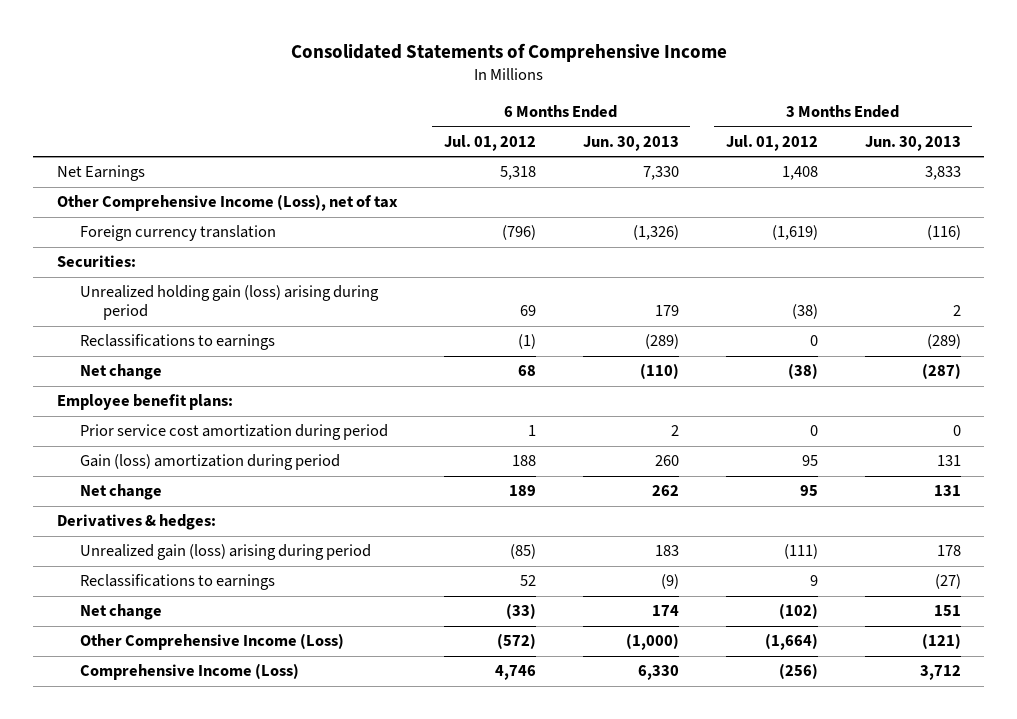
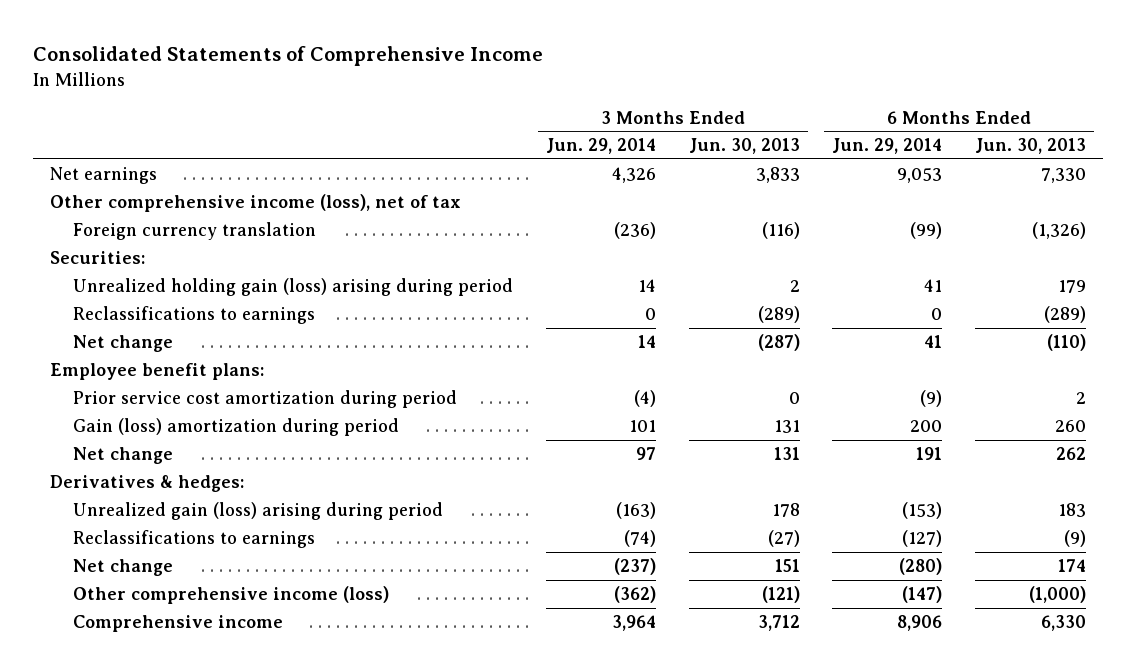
[443,134,536,151] Jul. 01, 2012 -> none
[725,134,818,151] Jul. 01, 2012 -> none
none -> [545,138,656,155] Jun. 29, 2014
none -> [832,138,943,155] Jun. 29, 2014
[56,165,145,182] Net Earnings -> [49,167,157,185] Net earnings
[56,194,398,212] Other Comprehensive Income (Loss), net of tax -> [49,194,461,213] Other comprehensive income (loss), net of tax
[79,633,344,651] Other Comprehensive Income (Loss) -> [73,586,390,605] Other comprehensive income (loss)
[79,663,299,681] Comprehensive Income (Loss) -> [73,615,284,633] Comprehensive income

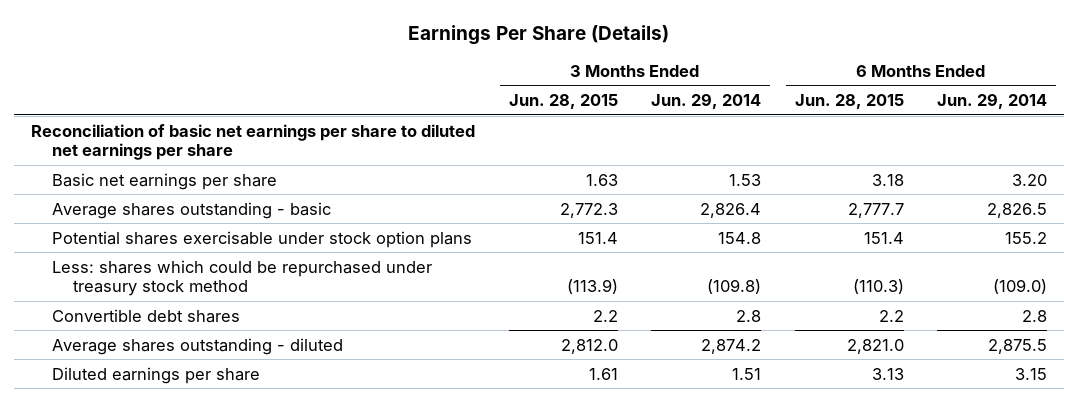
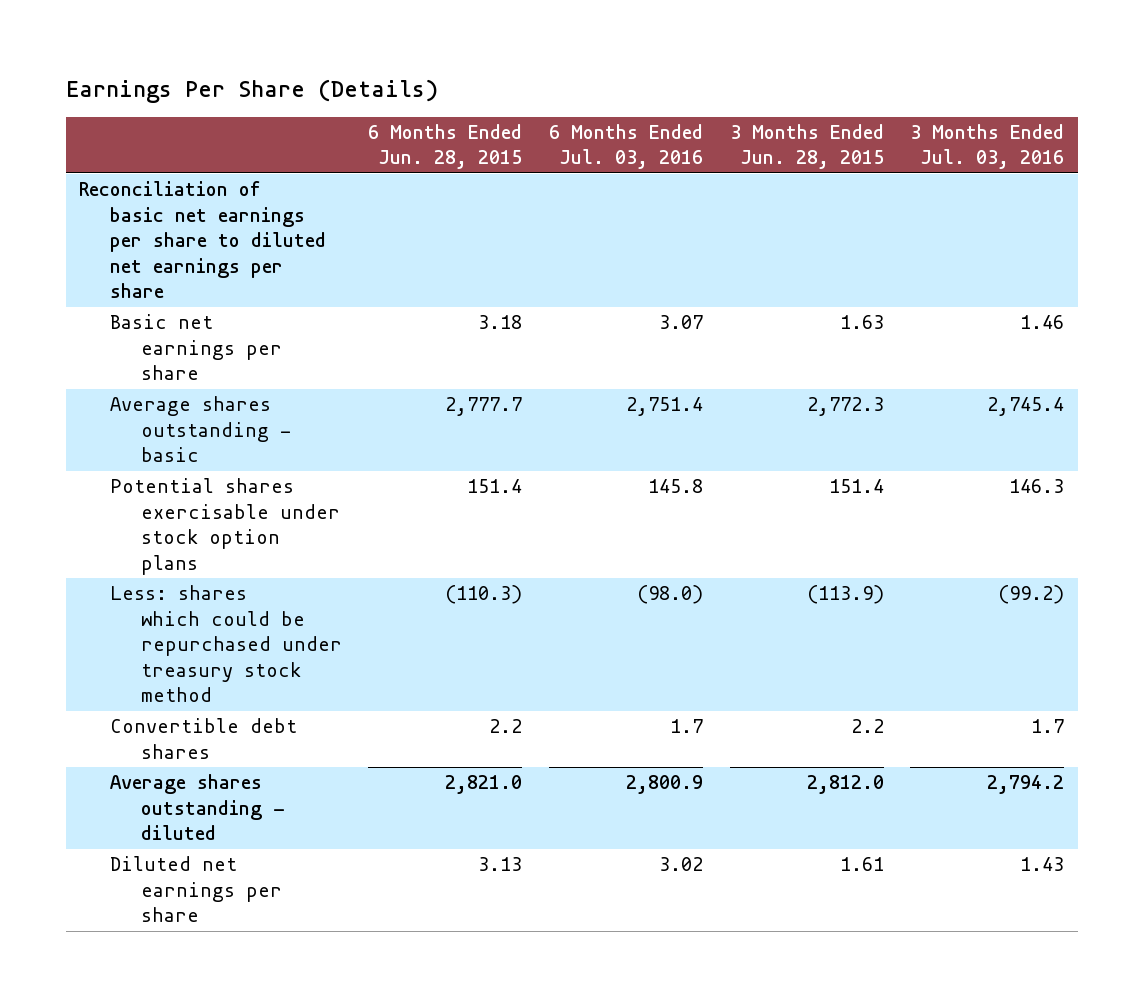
[651,93,762,110] Jun. 29, 2014 -> none
[937,93,1048,110] Jun. 29, 2014 -> none
none -> [549,123,704,170] 6 Months Ended Jul. 03, 2016
none -> [910,123,1065,170] 3 Months Ended Jul. 03, 2016
[52,366,261,384] Diluted earnings per share -> [110,856,282,923] Diluted net earnings per share

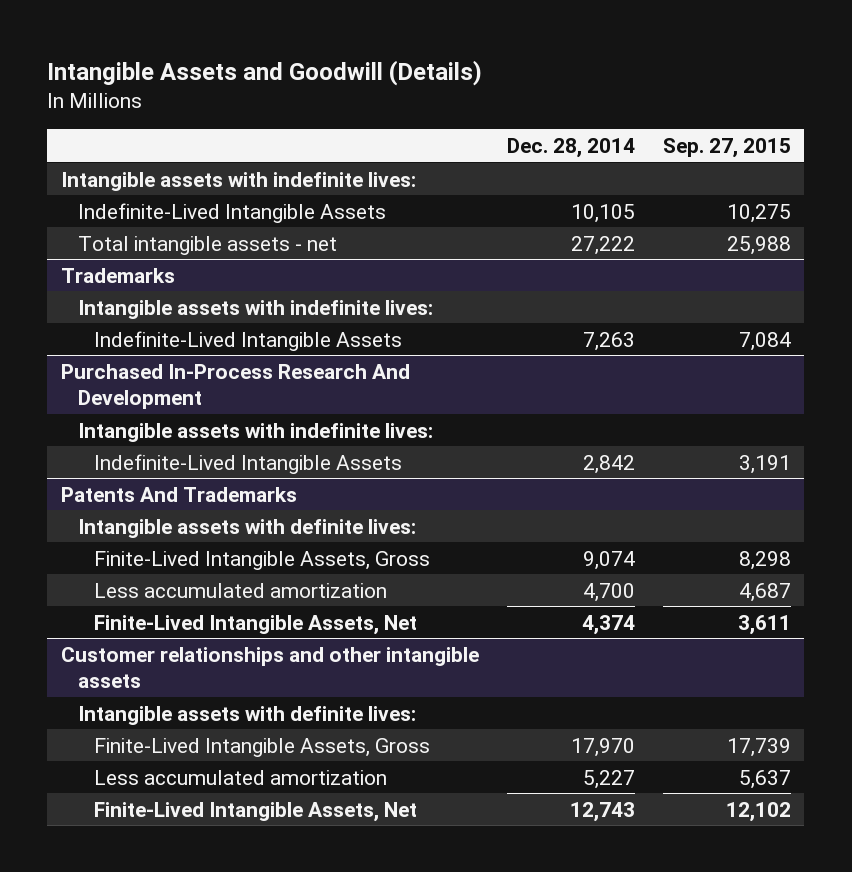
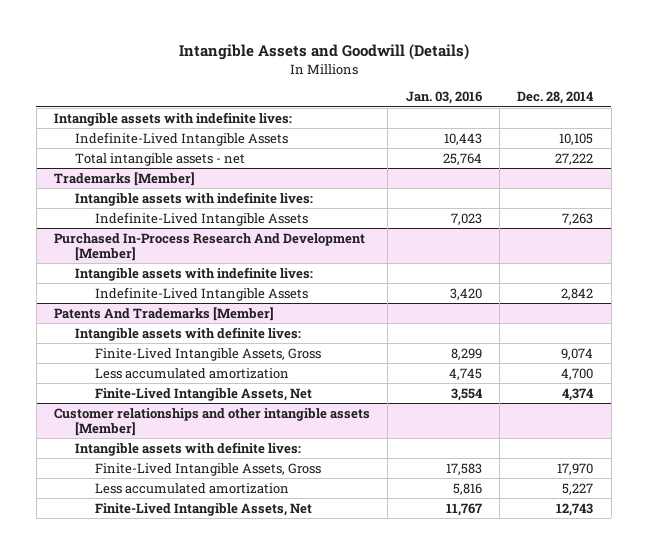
[662,137,791,158] Sep. 27, 2015 -> none
none -> [405,91,482,105] Jan. 03, 2016
[61,267,176,283] Trademarks -> [54,171,196,186] Trademarks [Member]
[61,363,411,410] Purchased In-Process Research And Development -> [54,232,366,261] Purchased In-Process Research And Development [Member]
[61,486,298,502] Patents And Trademarks -> [54,306,275,321] Patents And Trademarks [Member]
[61,646,480,689] Customer relationships and other intangible assets -> [54,407,371,436] Customer relationships and other intangible assets [Member]

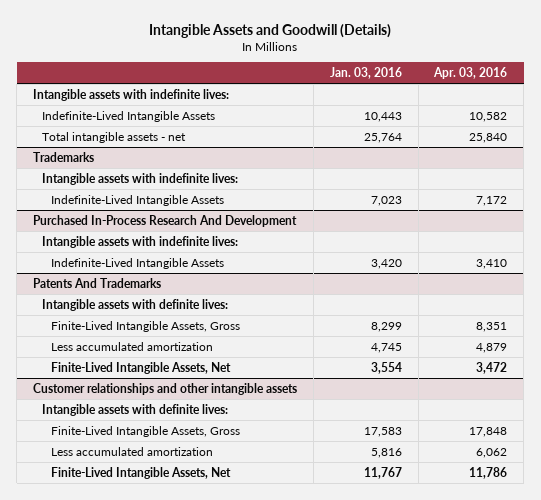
[517,91,594,105] Dec. 28, 2014 -> none
none -> [433,66,508,79] Apr. 03, 2016
[54,171,196,186] Trademarks [Member] -> [33,151,95,162] Trademarks
[54,232,366,261] Purchased In-Process Research And Development [Member] -> [33,214,298,227] Purchased In-Process Research And Development
[54,306,275,321] Patents And Trademarks [Member] -> [33,277,162,288] Patents And Trademarks
[54,407,371,436] Customer relationships and other intangible assets [Member] -> [33,382,298,395] Customer relationships and other intangible assets

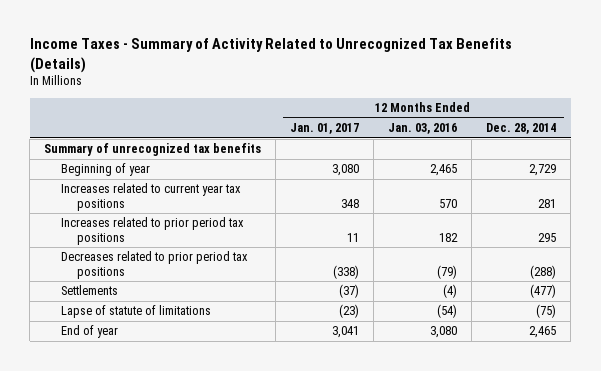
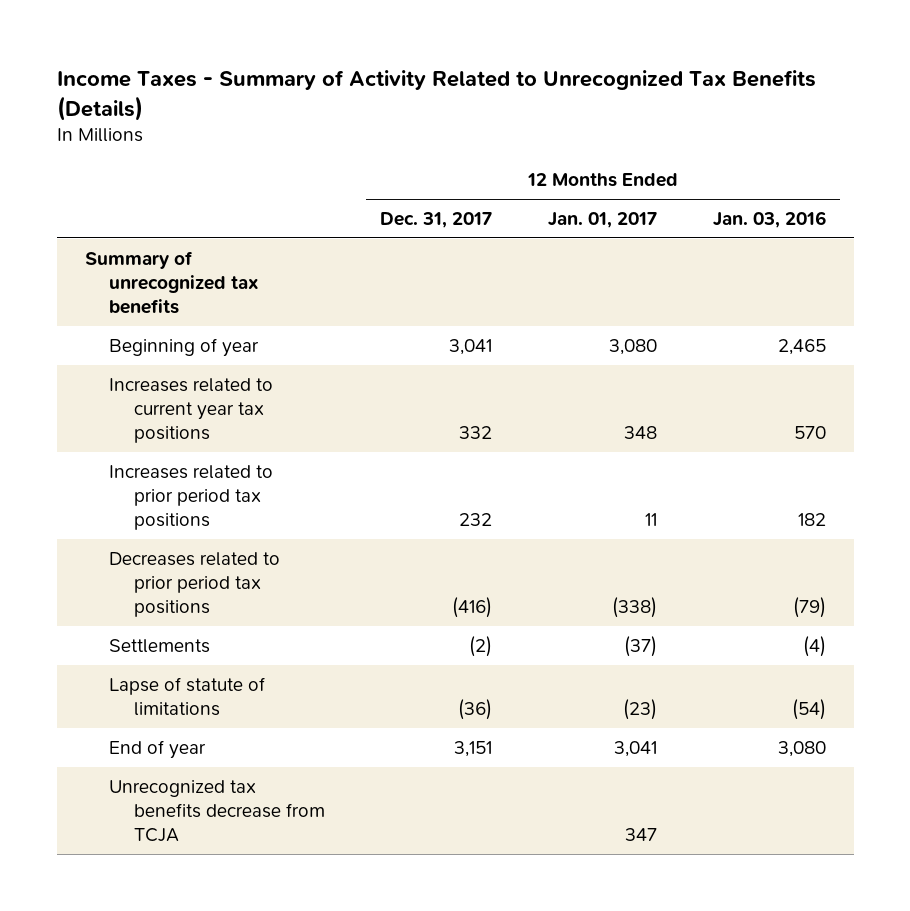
[486,123,557,135] Dec. 28, 2014 -> none
none -> [380,212,493,229] Dec. 31, 2017
none -> [109,779,325,842] Unrecognized tax benefits decrease from TCJA

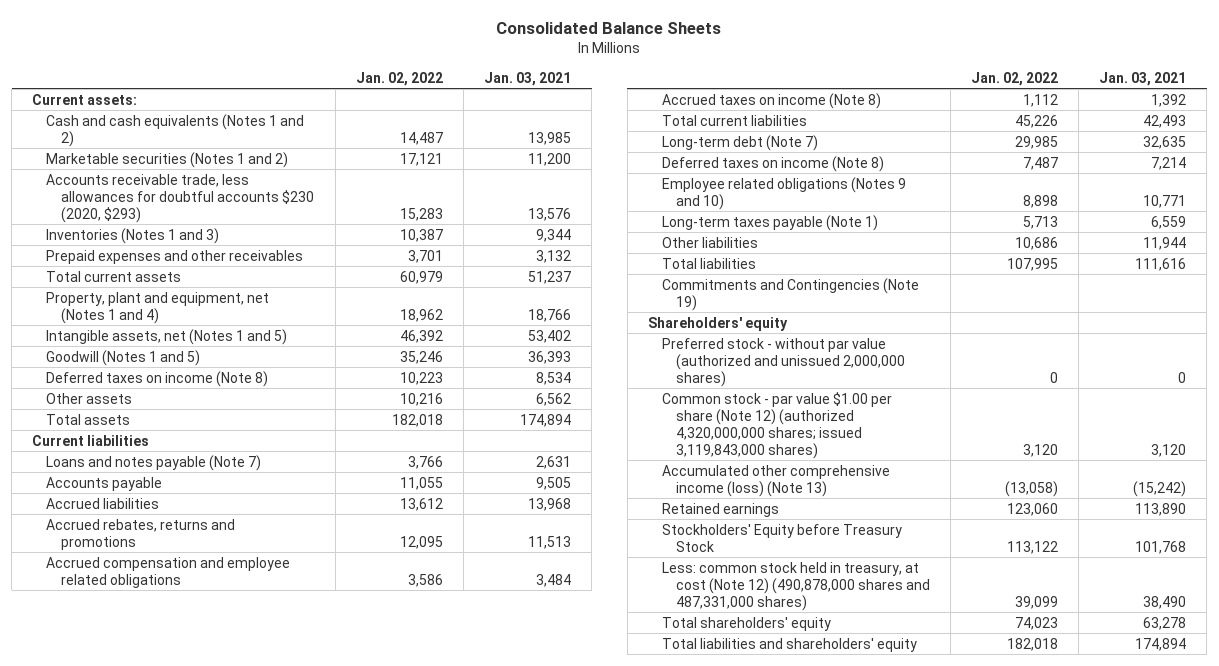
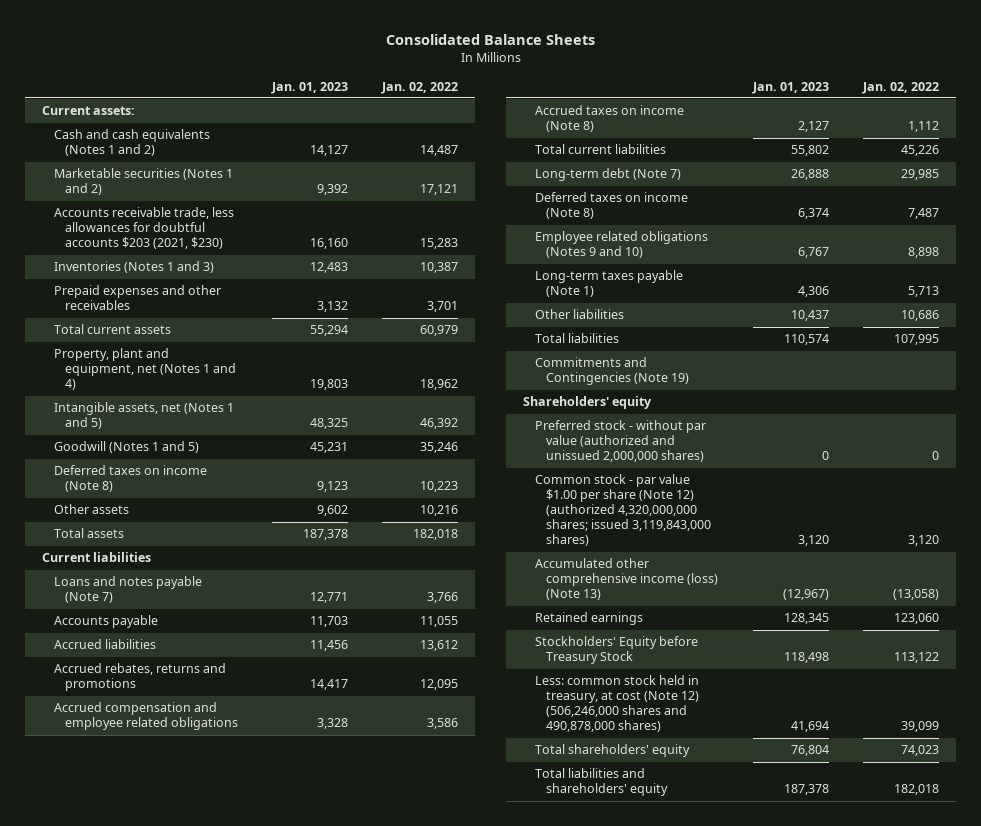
[483,71,571,86] Jan. 03, 2021 -> none
none -> [271,81,349,94] Jan. 01, 2023
[46,173,314,223] Accounts receivable trade, less allowances for doubtful accounts $230 (2020, $293) -> [53,207,234,250] Accounts receivable trade, less allowances for doubtful accounts $203 (2021, $230)
[661,561,930,611] Less: common stock held in treasury, at cost (Note 12) (490,878,000 shares and 487,331,000 shares) -> [534,675,700,733] Less: common stock held in treasury, at cost (Note 12) (506,246,000 shares and 490,878,000 shares)

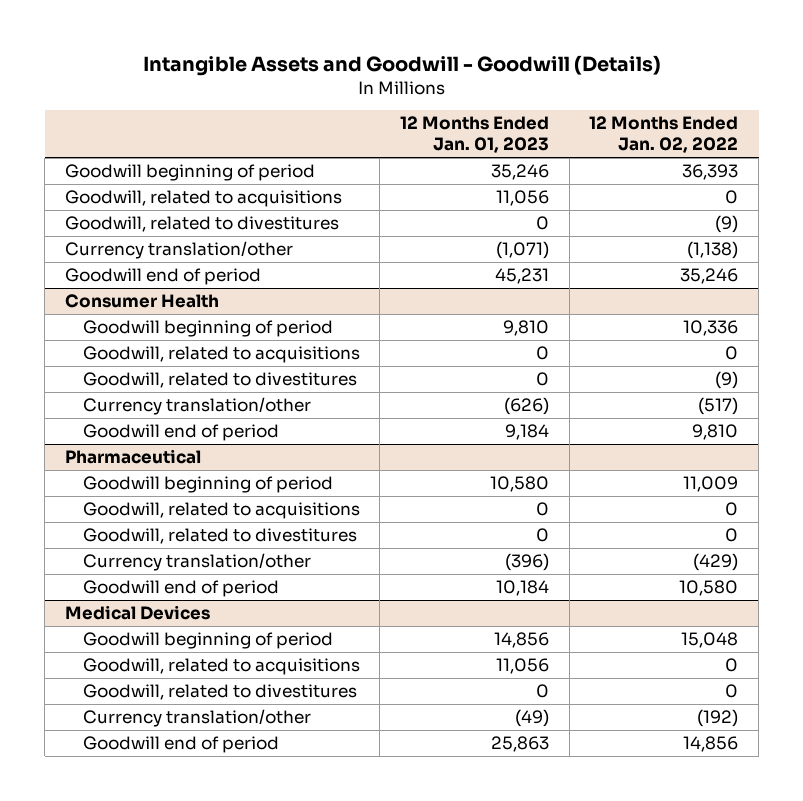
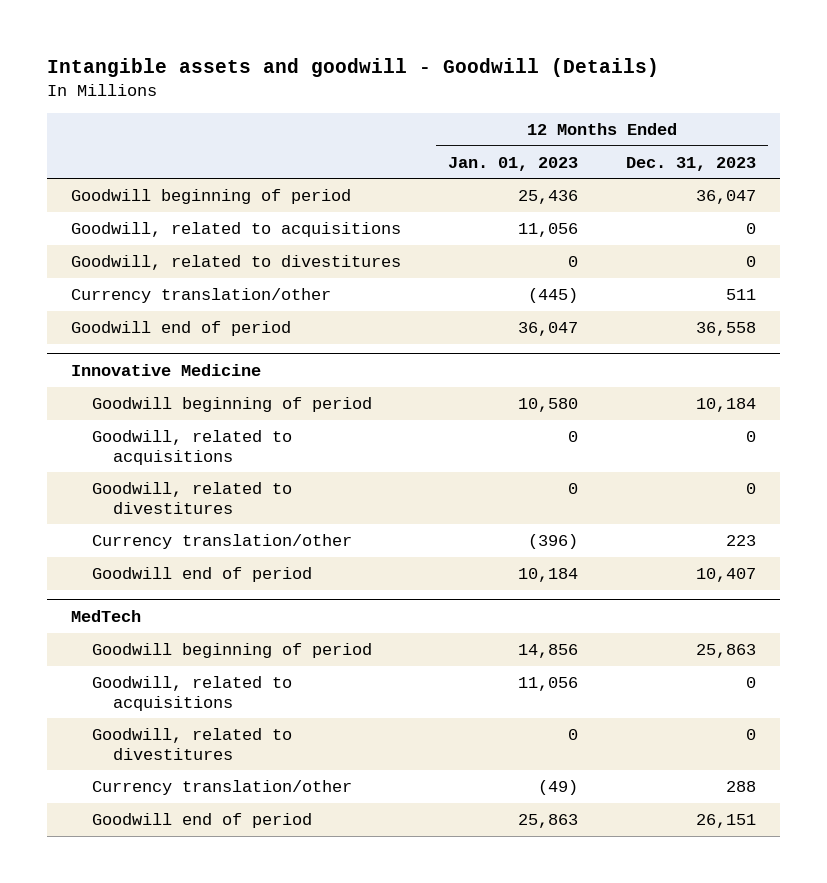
[142,54,661,76] Intangible Assets and Goodwill - Goodwill (Details) -> [46,57,659,77] Intangible assets and goodwill - Goodwill (Details)
[589,116,739,154] 12 Months Ended Jan. 02, 2022 -> none
none -> [626,156,757,171] Dec. 31, 2023
[491,164,550,181] 35,246 -> [518,190,579,205] 25,436
[64,294,219,309] Consumer Health -> none
[82,320,333,338] Goodwill beginning of period -> none
[82,346,360,364] Goodwill, related to acquisitions -> none
[82,372,357,389] Goodwill, related to divestitures -> none
[82,397,311,416] Currency translation/other -> none
[82,424,279,442] Goodwill end of period -> none
[64,449,201,465] Pharmaceutical -> none
[496,241,550,260] (1,071) -> [528,288,579,304] (445)
[495,268,550,285] 45,231 -> [518,322,579,337] 36,047
none -> [70,363,261,376] Innovative Medicine
[64,605,210,621] Medical Devices -> [70,609,141,622] MedTech

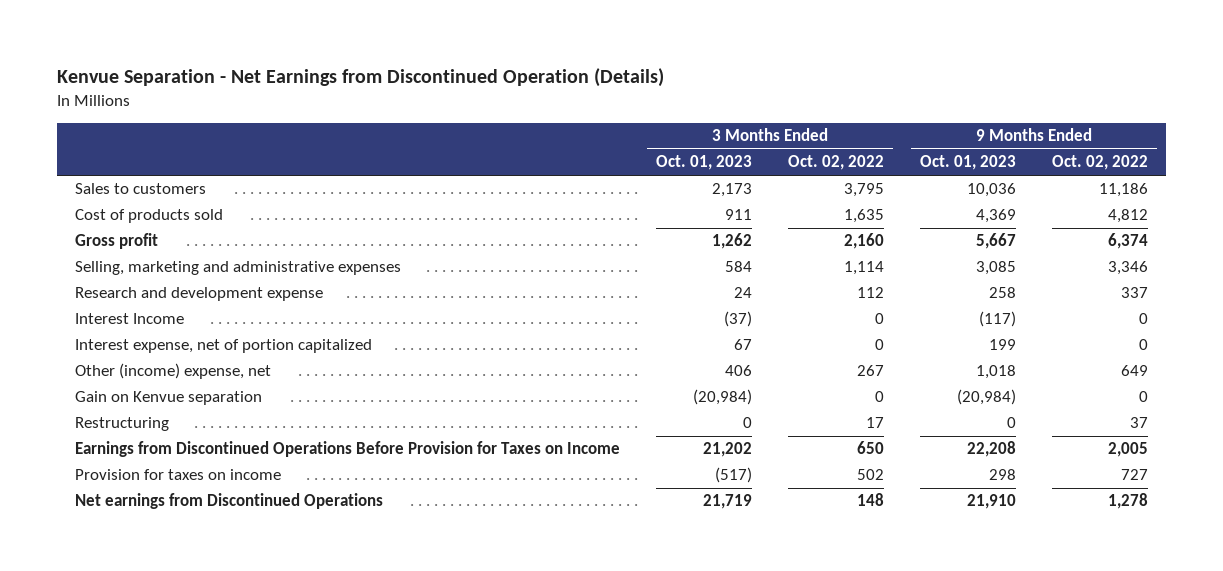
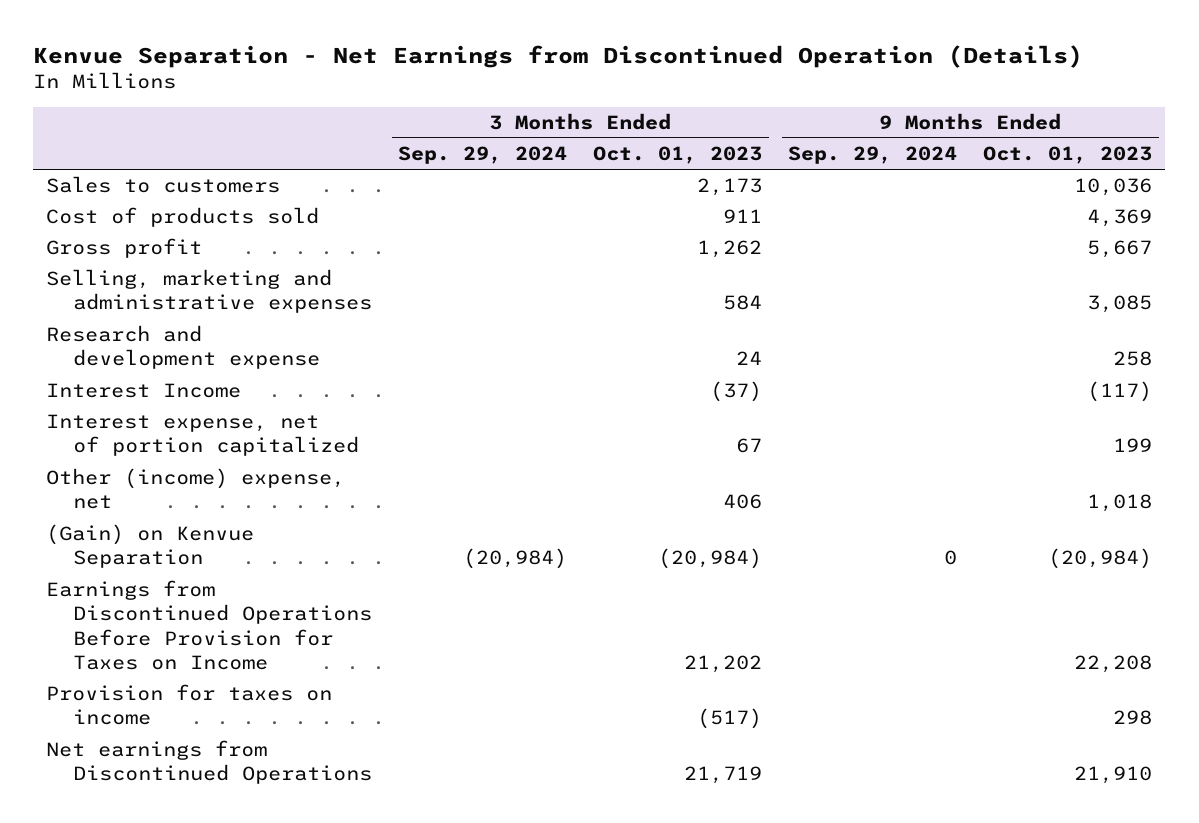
[788,155,885,171] Oct. 02, 2022 -> none
[1052,155,1149,171] Oct. 02, 2022 -> none
none -> [398,146,568,165] Sep. 29, 2024
none -> [788,146,958,165] Sep. 29, 2024
[75,417,170,432] Restructuring -> none
[75,391,263,406] Gain on Kenvue separation -> [46,524,255,569] (Gain) on Kenvue Separation

